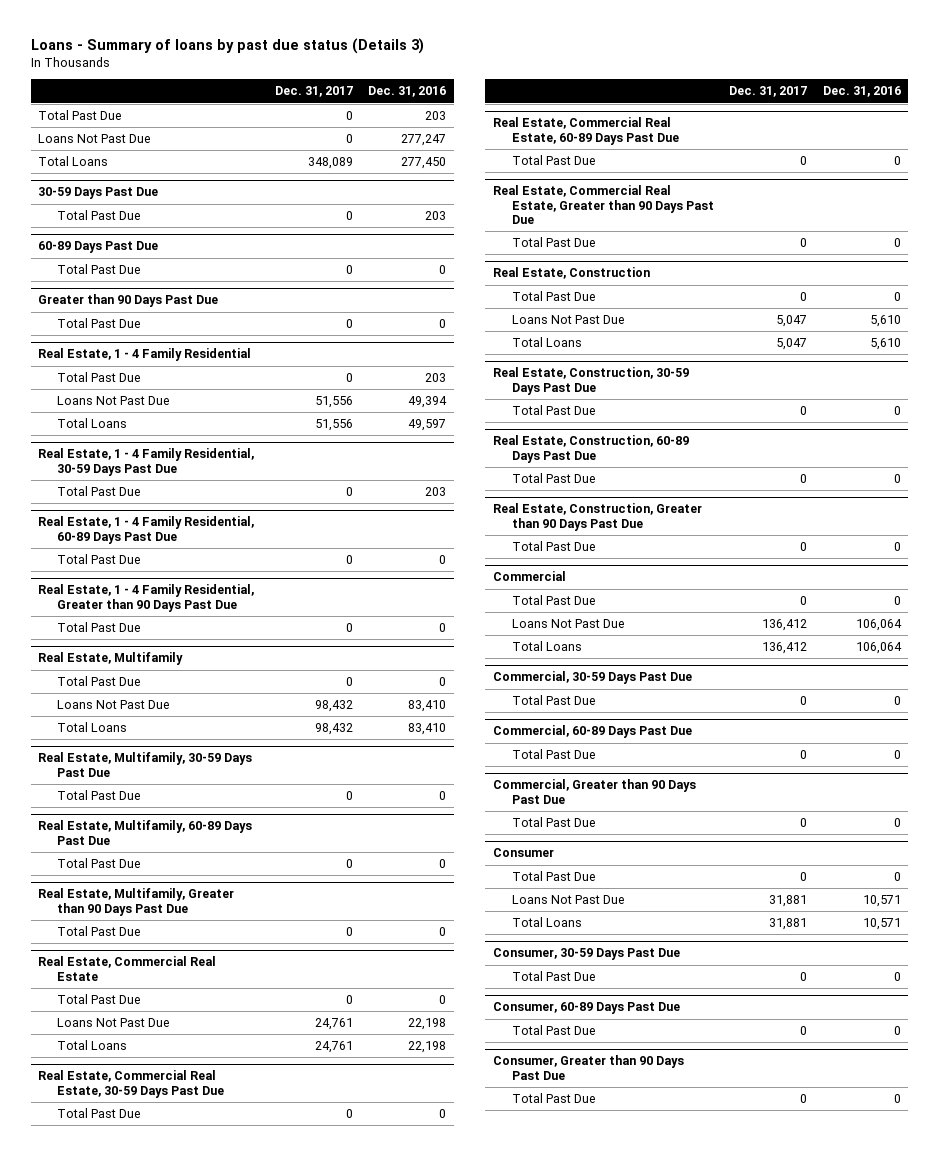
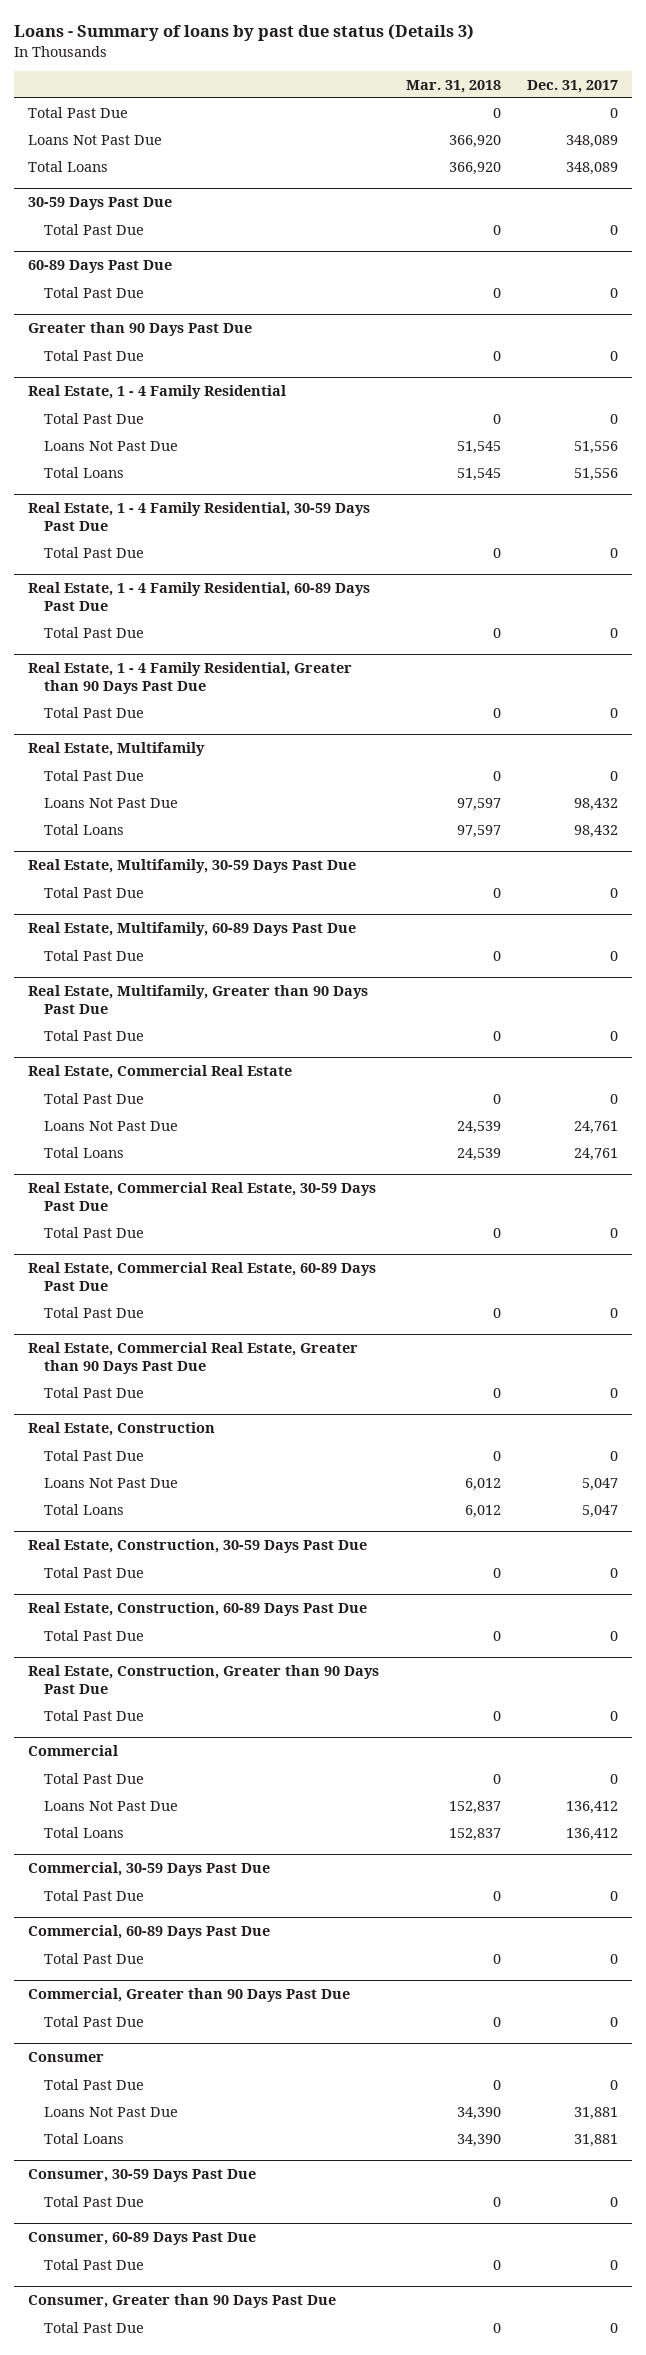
[368,86,447,98] Dec. 31, 2016 -> none
none -> [405,79,501,93] Mar. 31, 2018
[345,134,353,144] 0 -> [566,134,619,148] 348,089

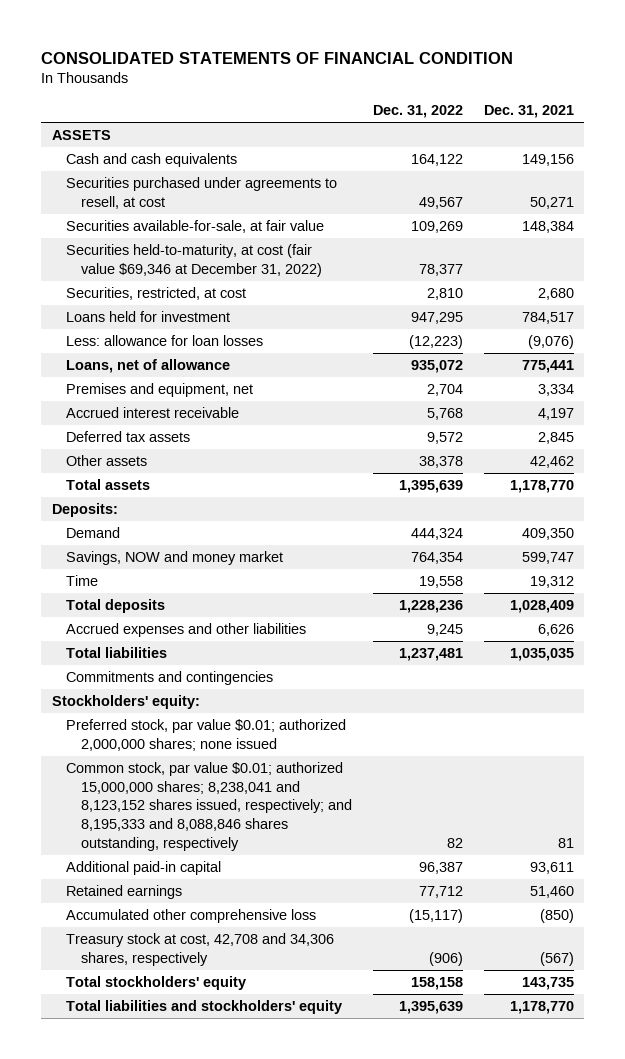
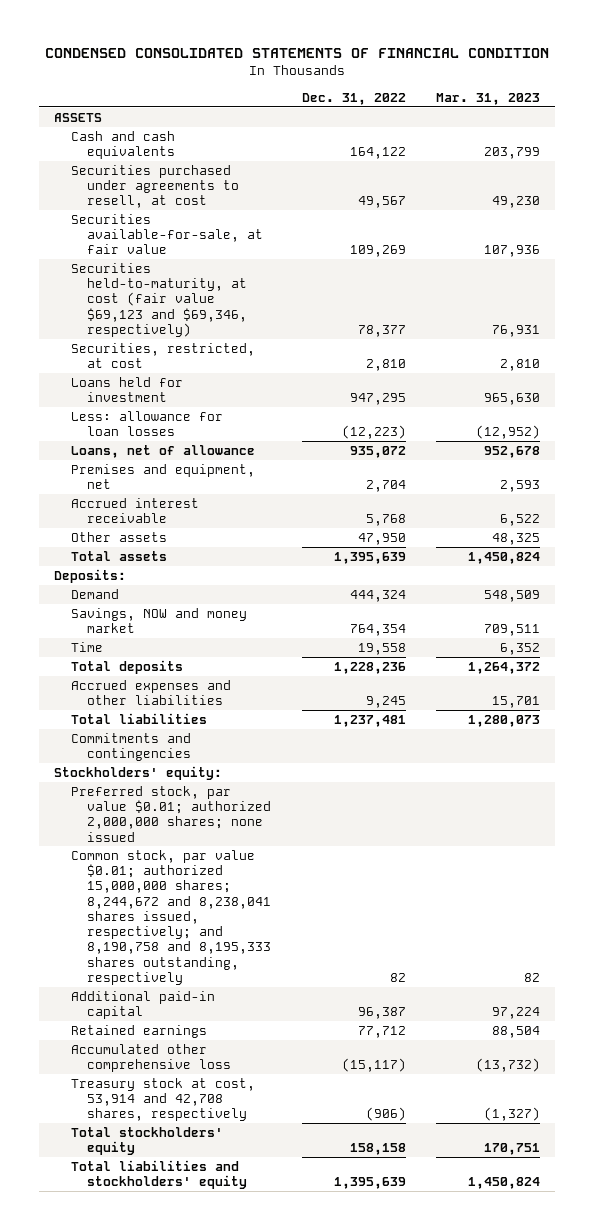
[41,51,514,64] CONSOLIDATED STATEMENTS OF FINANCIAL CONDITION -> [45,48,550,59] CONDENSED CONSOLIDATED STATEMENTS OF FINANCIAL CONDITION
[483,104,574,118] Dec. 31, 2021 -> none
none -> [436,92,541,105] Mar. 31, 2023
[66,244,322,277] Securities held-to-maturity, at cost (fair value $69,346 at December 31, 2022) -> [70,262,248,337] Securities held-to-maturity, at cost (fair value $69,123 and $69,346, respectively)
[66,431,191,443] Deferred tax assets -> none
[418,456,463,469] 38,378 -> [357,532,406,545] 47,950
[66,762,352,851] Common stock, par value $0.01; authorized 15,000,000 shares; 8,238,041 and 8,123,152 shares issued, respectively; and 8,195,333 and 8,088,846 shares outstanding, respectively -> [70,849,272,986] Common stock, par value $0.01; authorized 15,000,000 shares; 8,244,672 and 8,238,041 shares issued, respectively; and 8,190,758 and 8,195,333 shares outstanding, respectively
[66,933,335,966] Treasury stock at cost, 42,708 and 34,306 shares, respectively -> [70,1077,255,1122] Treasury stock at cost, 53,914 and 42,708 shares, respectively

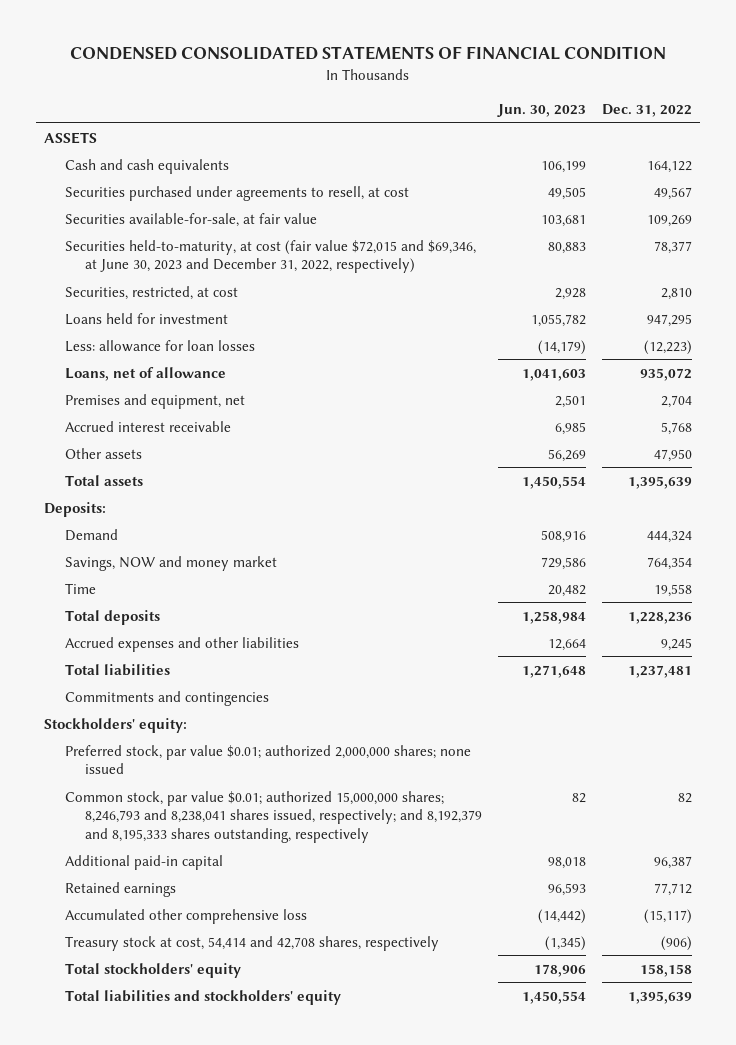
[436,92,541,105] Mar. 31, 2023 -> none
none -> [497,103,587,117] Jun. 30, 2023
[70,262,248,337] Securities held-to-maturity, at cost (fair value $69,123 and $69,346, respectively) -> [64,239,476,274] Securities held-to-maturity, at cost (fair value $72,015 and $69,346, at June 30, 2023 and December 31, 2022, respectively)
[70,849,272,986] Common stock, par value $0.01; authorized 15,000,000 shares; 8,244,672 and 8,238,041 shares issued, respectively; and 8,190,758 and 8,195,333 shares outstanding, respectively -> [64,790,483,843] Common stock, par value $0.01; authorized 15,000,000 shares; 8,246,793 and 8,238,041 shares issued, respectively; and 8,192,379 and 8,195,333 shares outstanding, respectively
[70,1077,255,1122] Treasury stock at cost, 53,914 and 42,708 shares, respectively -> [64,935,439,951] Treasury stock at cost, 54,414 and 42,708 shares, respectively

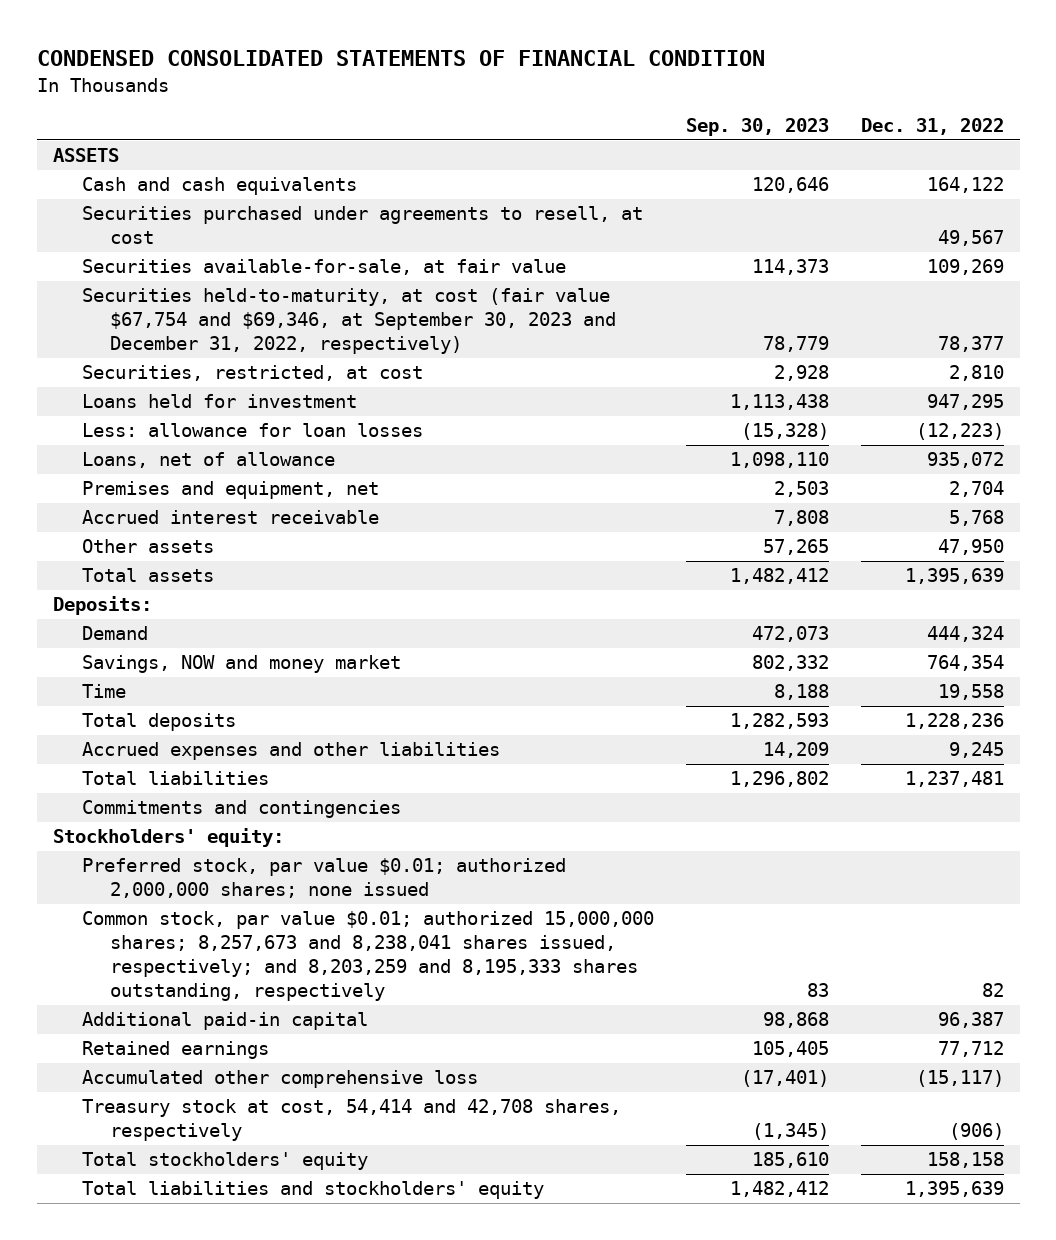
[497,103,587,117] Jun. 30, 2023 -> none
none -> [685,118,829,137] Sep. 30, 2023
[64,239,476,274] Securities held-to-maturity, at cost (fair value $72,015 and $69,346, at June 30, 2023 and December 31, 2022, respectively) -> [81,288,617,355] Securities held-to-maturity, at cost (fair value $67,754 and $69,346, at September 30, 2023 and December 31, 2022, respectively)
[64,790,483,843] Common stock, par value $0.01; authorized 15,000,000 shares; 8,246,793 and 8,238,041 shares issued, respectively; and 8,192,379 and 8,195,333 shares outstanding, respectively -> [81,911,654,1002] Common stock, par value $0.01; authorized 15,000,000 shares; 8,257,673 and 8,238,041 shares issued, respectively; and 8,203,259 and 8,195,333 shares outstanding, respectively

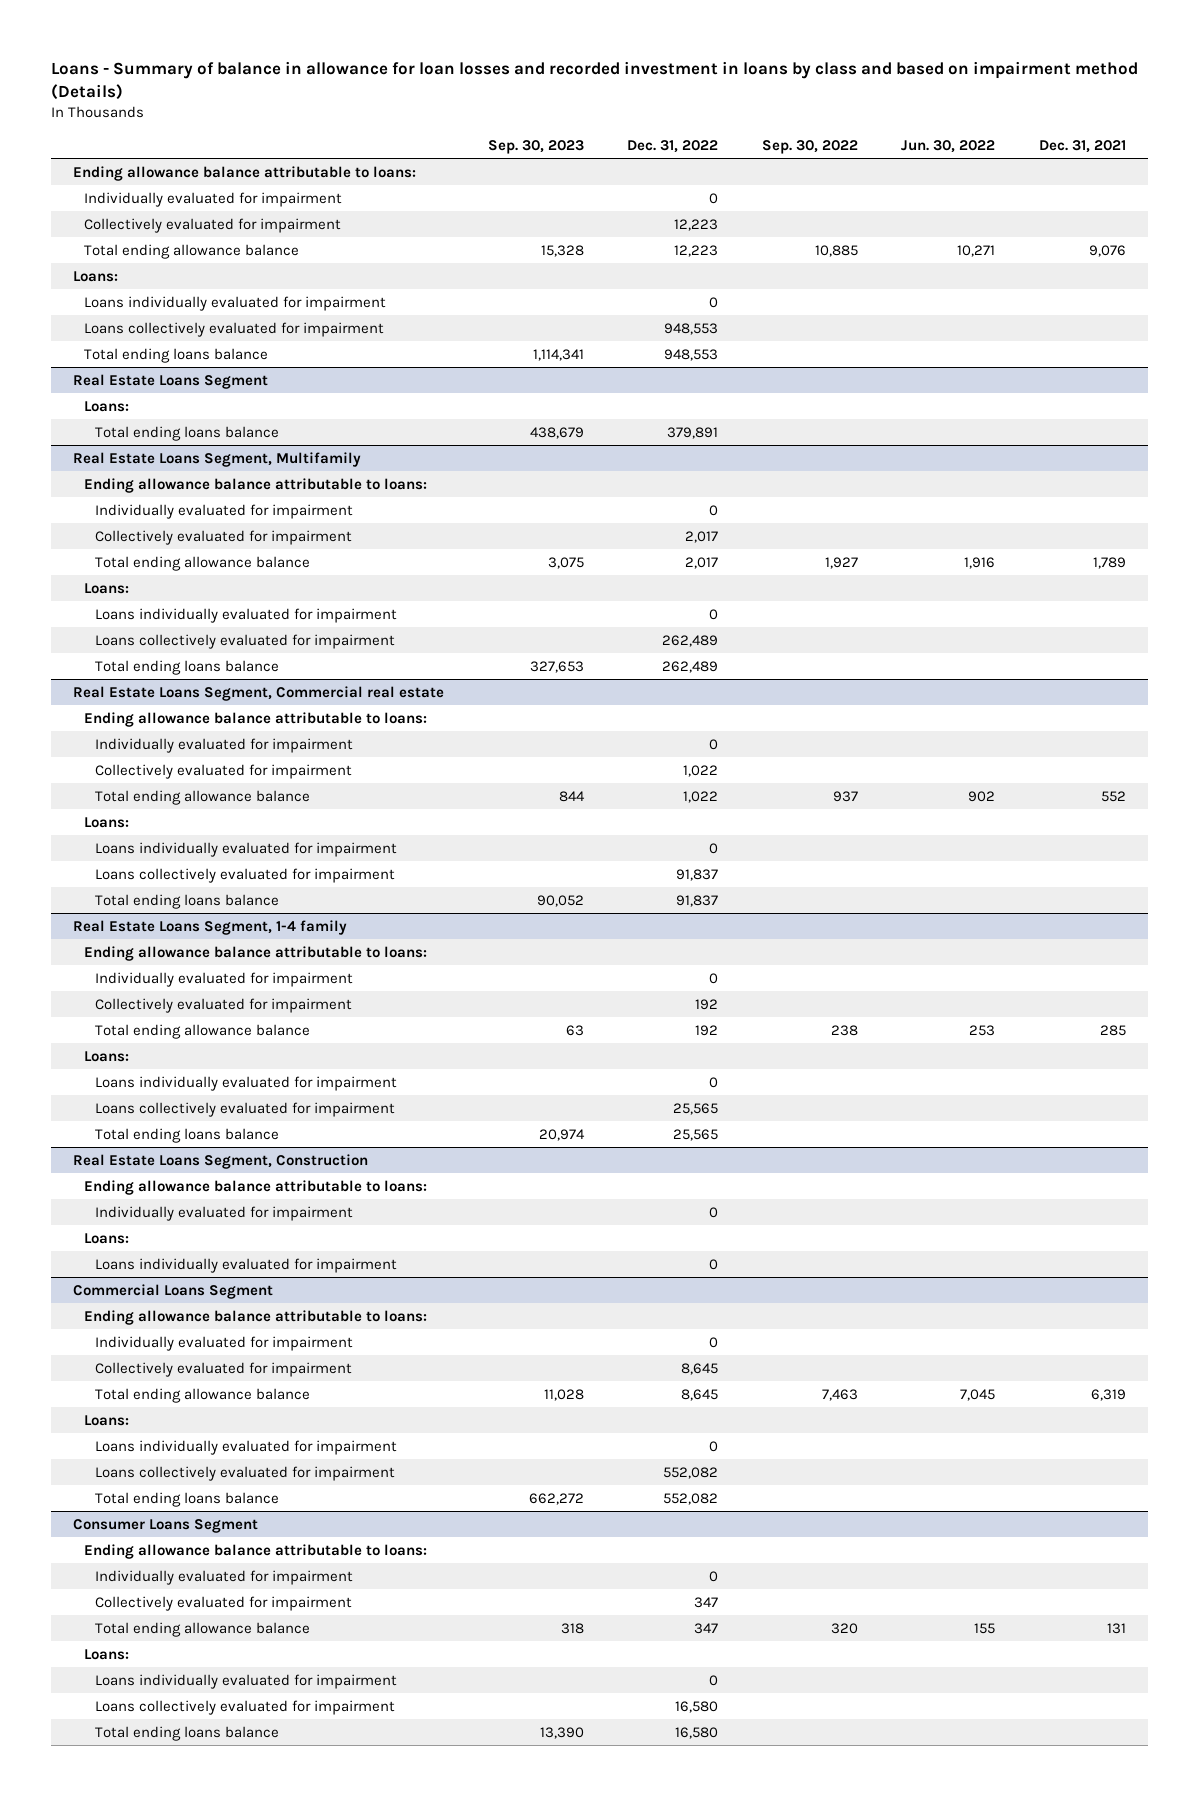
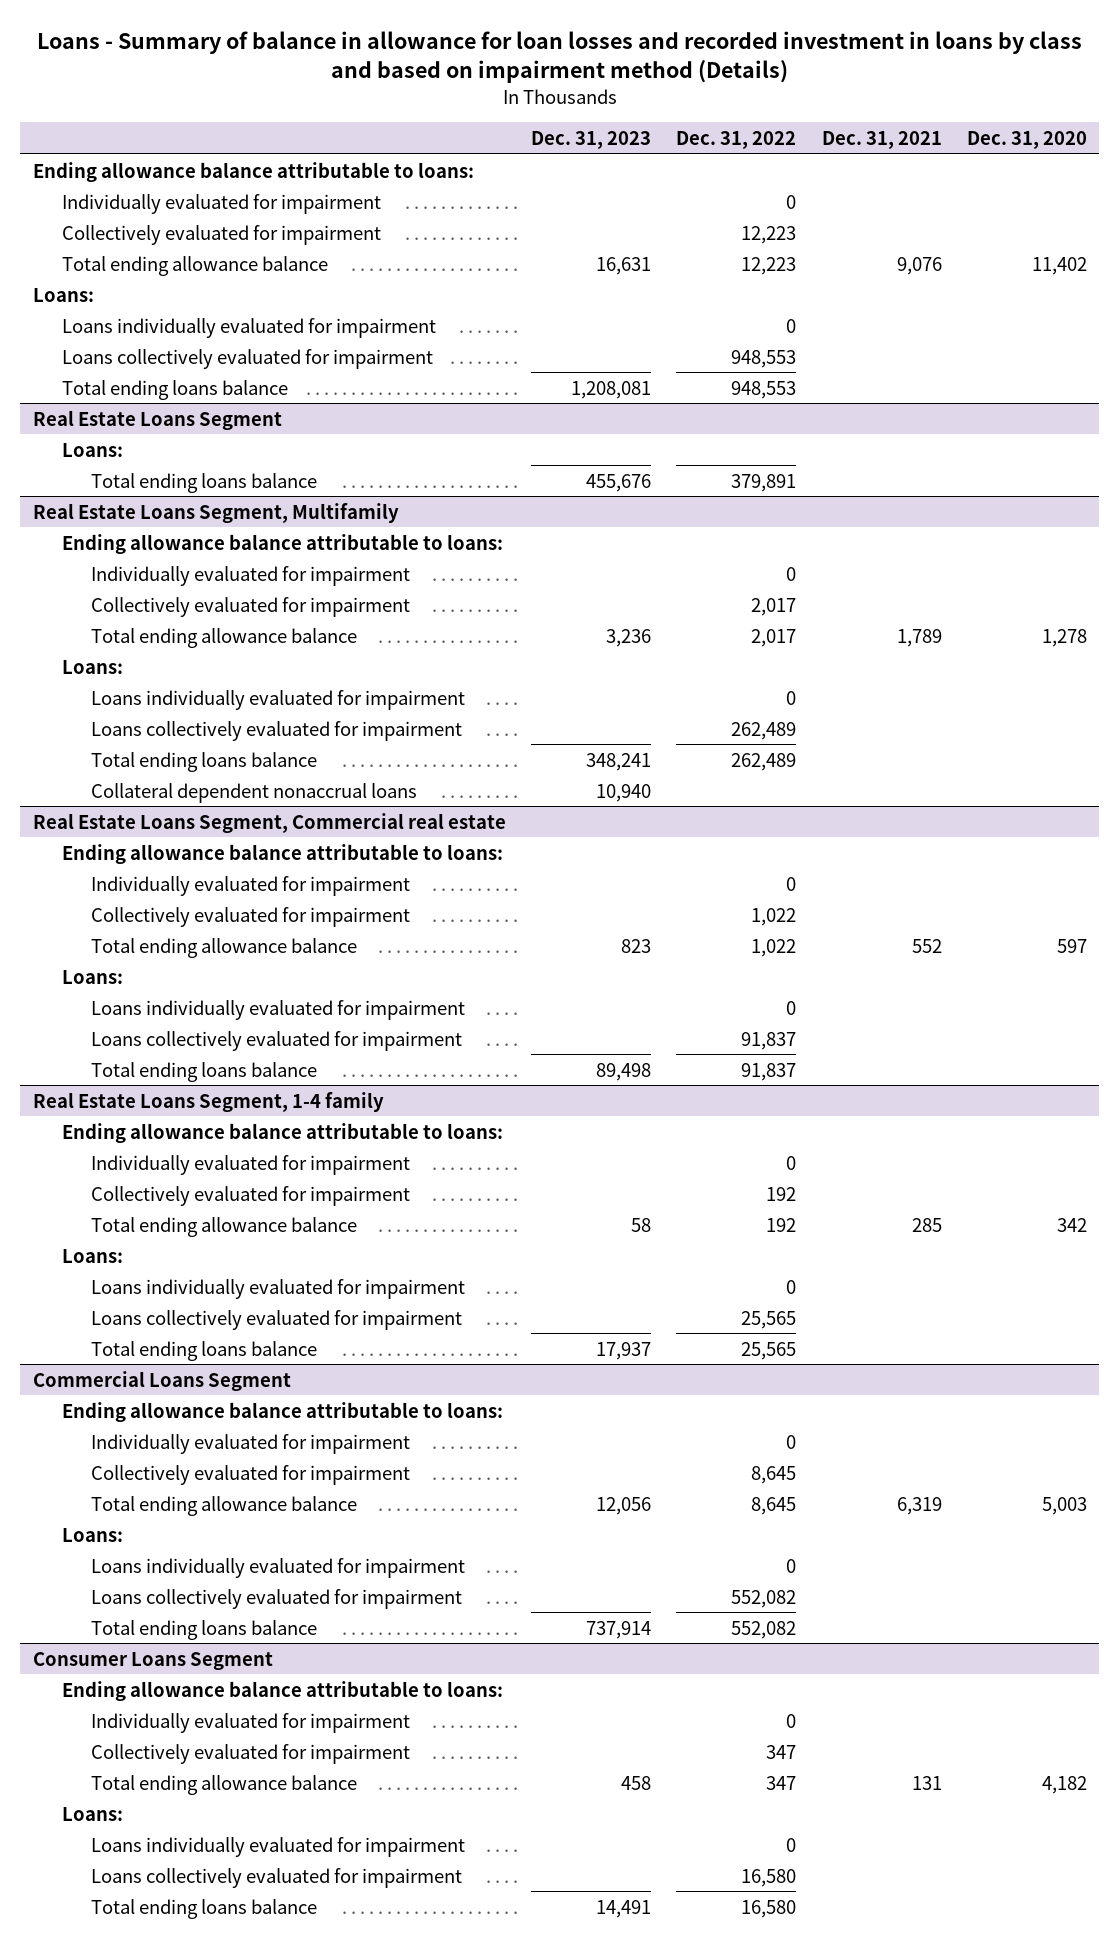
[487,139,584,154] Sep. 30, 2023 -> none
[761,139,858,154] Sep. 30, 2022 -> none
[901,139,996,153] Jun. 30, 2022 -> none
none -> [531,130,652,149] Dec. 31, 2023
none -> [966,130,1087,149] Dec. 31, 2020
none -> [91,782,418,803] Collateral dependent nonaccrual loans
[72,1153,368,1169] Real Estate Loans Segment, Construction -> none
[84,1179,428,1195] Ending allowance balance attributable to loans: -> none
[95,1205,354,1221] Individually evaluated for impairment -> none
[84,1232,130,1244] Loans: -> none
[95,1257,398,1273] Loans individually evaluated for impairment -> none

